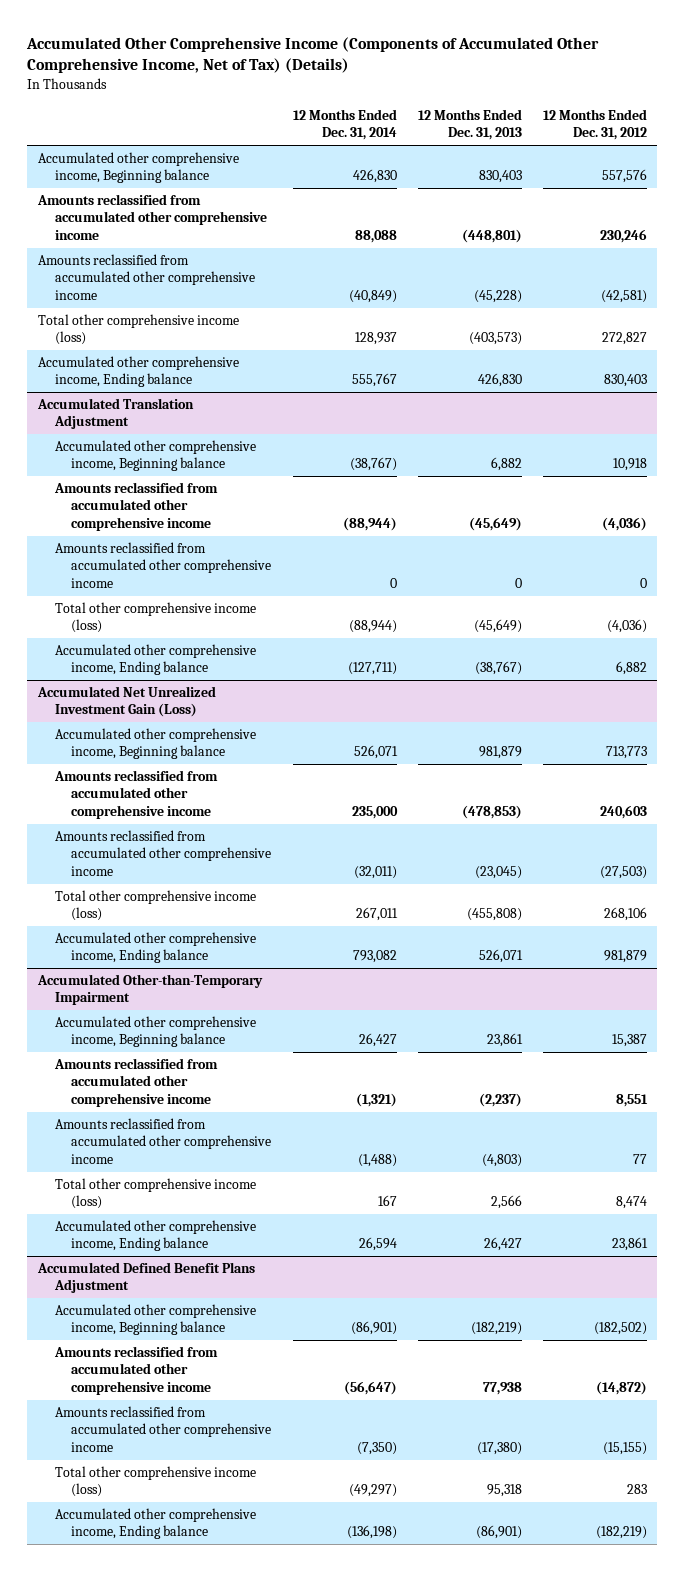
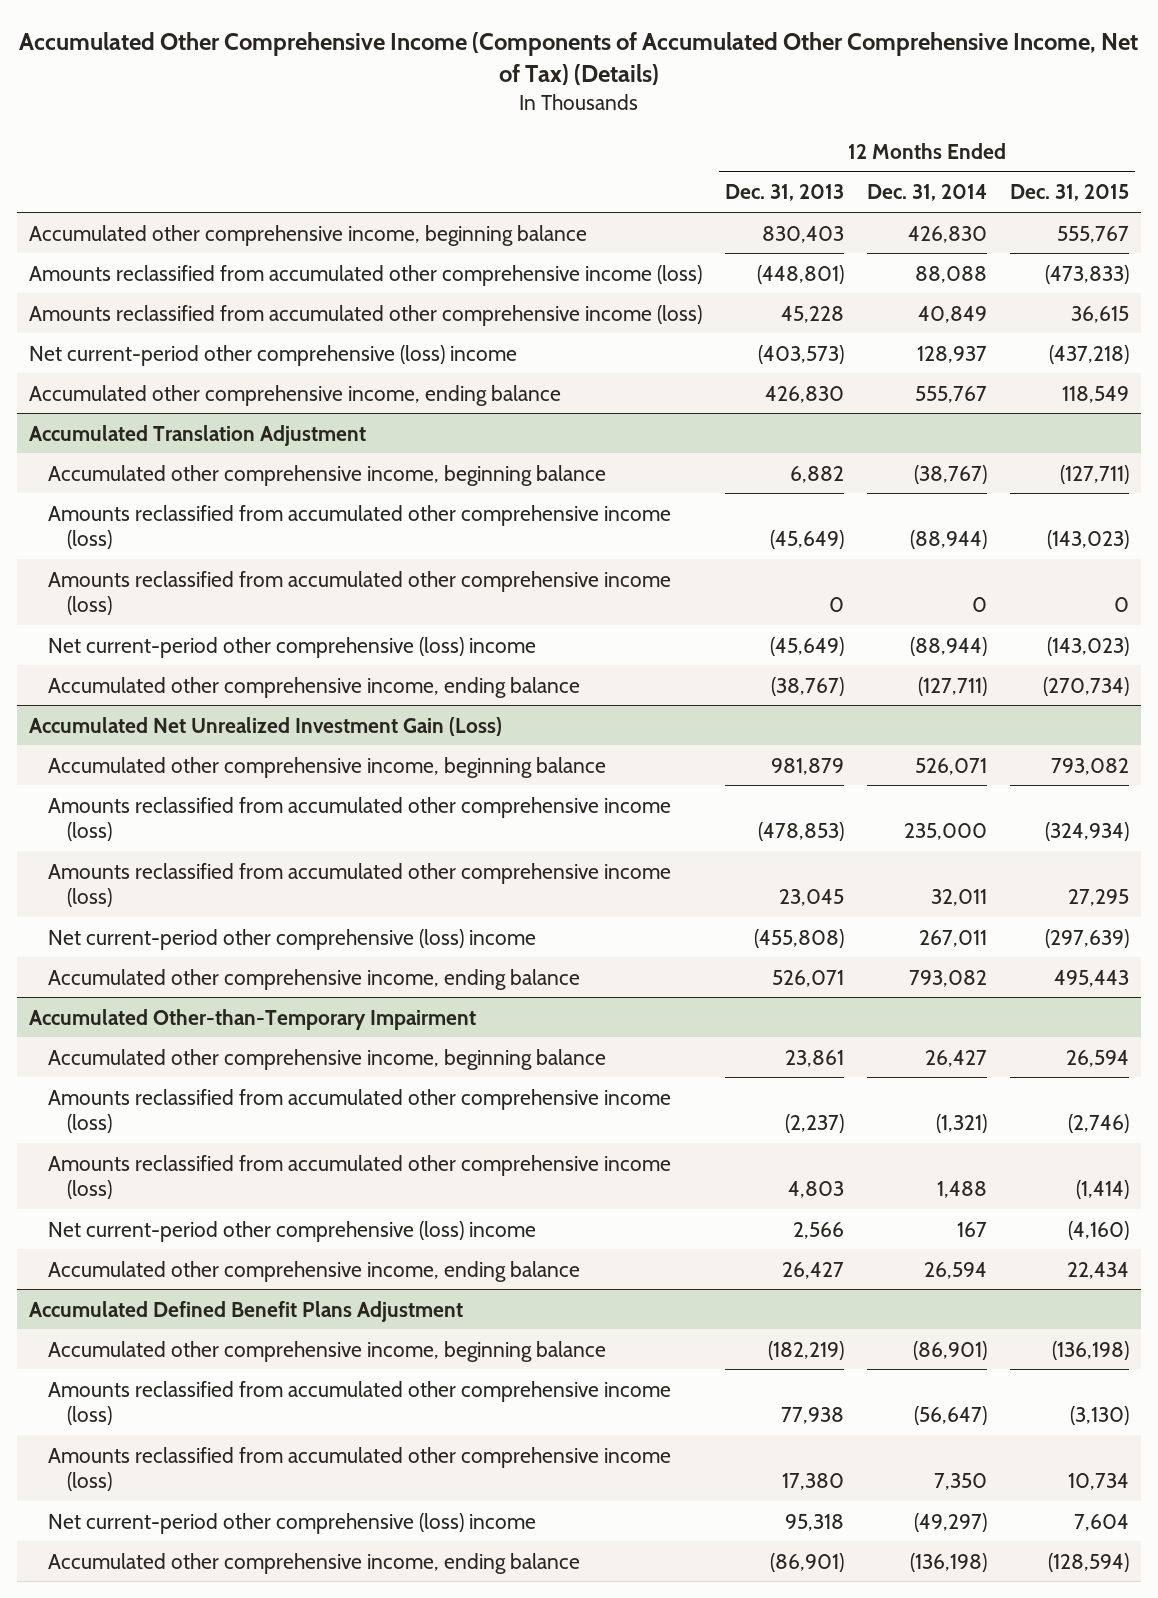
[542,109,647,141] 12 Months Ended Dec. 31, 2012 -> none
none -> [1010,184,1130,202] Dec. 31, 2015
[37,152,239,184] Accumulated other comprehensive income, Beginning balance -> [28,224,587,246] Accumulated other comprehensive income, beginning balance
[36,194,267,240] Amounts reclassified from accumulated other comprehensive income -> [28,264,702,286] Amounts reclassified from accumulated other comprehensive income (loss)
[37,254,255,300] Amounts reclassified from accumulated other comprehensive income -> [28,304,702,326] Amounts reclassified from accumulated other comprehensive income (loss)
[348,289,397,303] (40,849) -> [917,305,987,323] 40,849
[473,289,522,303] (45,228) -> [780,305,844,323] 45,228
[37,314,239,346] Total other comprehensive income (loss) -> [28,344,517,366] Net current-period other comprehensive (loss) income
[37,356,239,388] Accumulated other comprehensive income, Ending balance -> [28,384,561,406] Accumulated other comprehensive income, ending balance
[54,440,256,472] Accumulated other comprehensive income, Beginning balance -> [47,464,606,486] Accumulated other comprehensive income, beginning balance
[53,482,218,531] Amounts reclassified from accumulated other comprehensive income -> [47,504,671,549] Amounts reclassified from accumulated other comprehensive income (loss)
[54,542,272,588] Amounts reclassified from accumulated other comprehensive income -> [47,570,671,615] Amounts reclassified from accumulated other comprehensive income (loss)
[54,602,256,634] Total other comprehensive income (loss) -> [47,636,536,658] Net current-period other comprehensive (loss) income
[54,644,256,676] Accumulated other comprehensive income, Ending balance -> [47,676,580,698] Accumulated other comprehensive income, ending balance
[54,728,256,760] Accumulated other comprehensive income, Beginning balance -> [47,756,606,778] Accumulated other comprehensive income, beginning balance
[53,770,218,819] Amounts reclassified from accumulated other comprehensive income -> [47,796,671,841] Amounts reclassified from accumulated other comprehensive income (loss)
[54,830,272,876] Amounts reclassified from accumulated other comprehensive income -> [47,862,671,907] Amounts reclassified from accumulated other comprehensive income (loss)
[353,865,397,879] (32,011) -> [930,888,987,906] 32,011
[474,865,522,879] (23,045) -> [778,888,844,906] 23,045
[54,890,256,922] Total other comprehensive income (loss) -> [47,928,536,950] Net current-period other comprehensive (loss) income
[54,932,256,964] Accumulated other comprehensive income, Ending balance -> [47,968,580,990] Accumulated other comprehensive income, ending balance
[54,1016,256,1048] Accumulated other comprehensive income, Beginning balance -> [47,1048,606,1070] Accumulated other comprehensive income, beginning balance
[53,1058,218,1107] Amounts reclassified from accumulated other comprehensive income -> [47,1088,671,1133] Amounts reclassified from accumulated other comprehensive income (loss)
[54,1118,272,1164] Amounts reclassified from accumulated other comprehensive income -> [47,1154,671,1199] Amounts reclassified from accumulated other comprehensive income (loss)
[357,1153,397,1167] (1,488) -> [936,1180,987,1198] 1,488
[481,1153,522,1167] (4,803) -> [787,1180,844,1198] 4,803
[54,1178,256,1210] Total other comprehensive income (loss) -> [47,1220,536,1242] Net current-period other comprehensive (loss) income
[54,1220,256,1252] Accumulated other comprehensive income, Ending balance -> [47,1260,580,1282] Accumulated other comprehensive income, ending balance
[54,1304,256,1336] Accumulated other comprehensive income, Beginning balance -> [47,1340,606,1362] Accumulated other comprehensive income, beginning balance
[53,1346,218,1395] Amounts reclassified from accumulated other comprehensive income -> [47,1380,671,1425] Amounts reclassified from accumulated other comprehensive income (loss)
[54,1406,272,1452] Amounts reclassified from accumulated other comprehensive income -> [47,1446,671,1491] Amounts reclassified from accumulated other comprehensive income (loss)
[356,1441,397,1455] (7,350) -> [933,1472,987,1490] 7,350
[476,1441,522,1455] (17,380) -> [781,1472,844,1490] 17,380
[54,1466,256,1498] Total other comprehensive income (loss) -> [47,1512,536,1534] Net current-period other comprehensive (loss) income
[54,1508,256,1540] Accumulated other comprehensive income, Ending balance -> [47,1552,580,1574] Accumulated other comprehensive income, ending balance

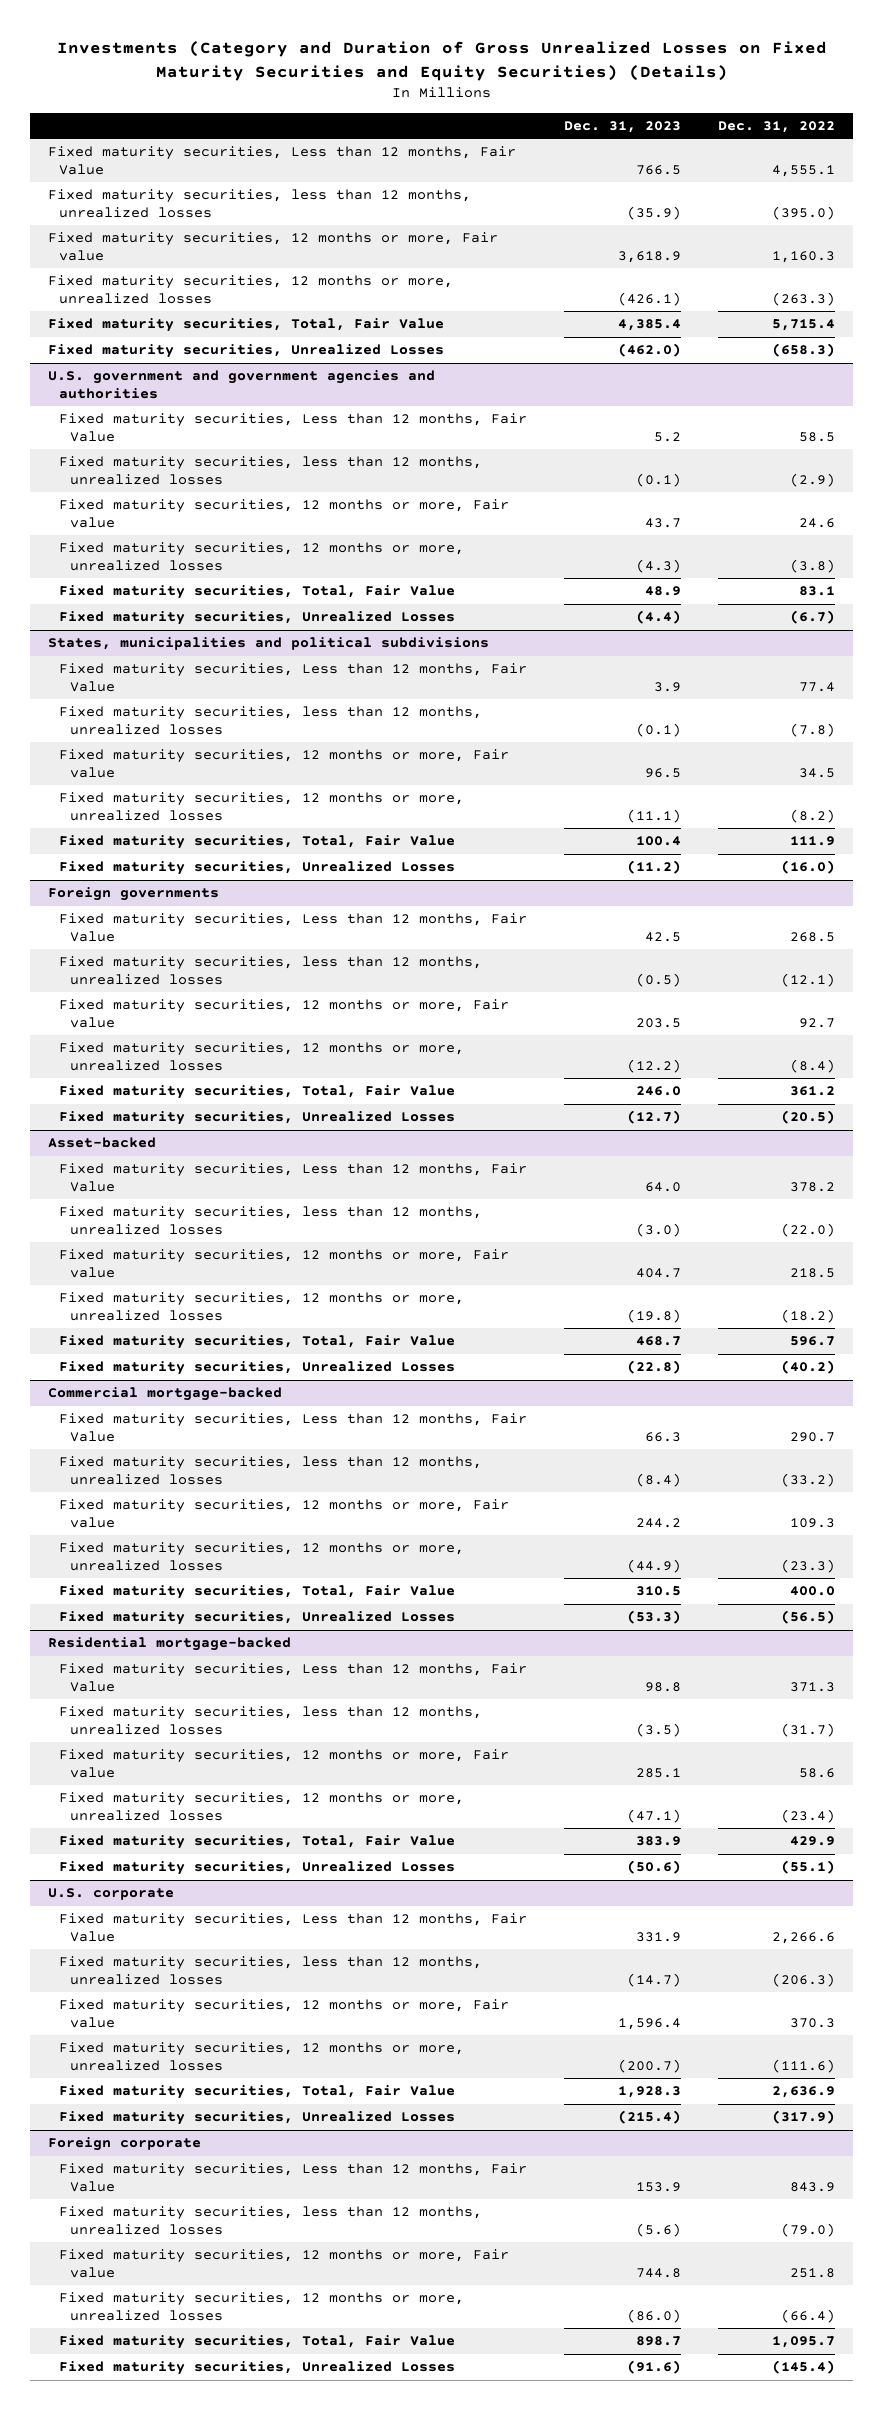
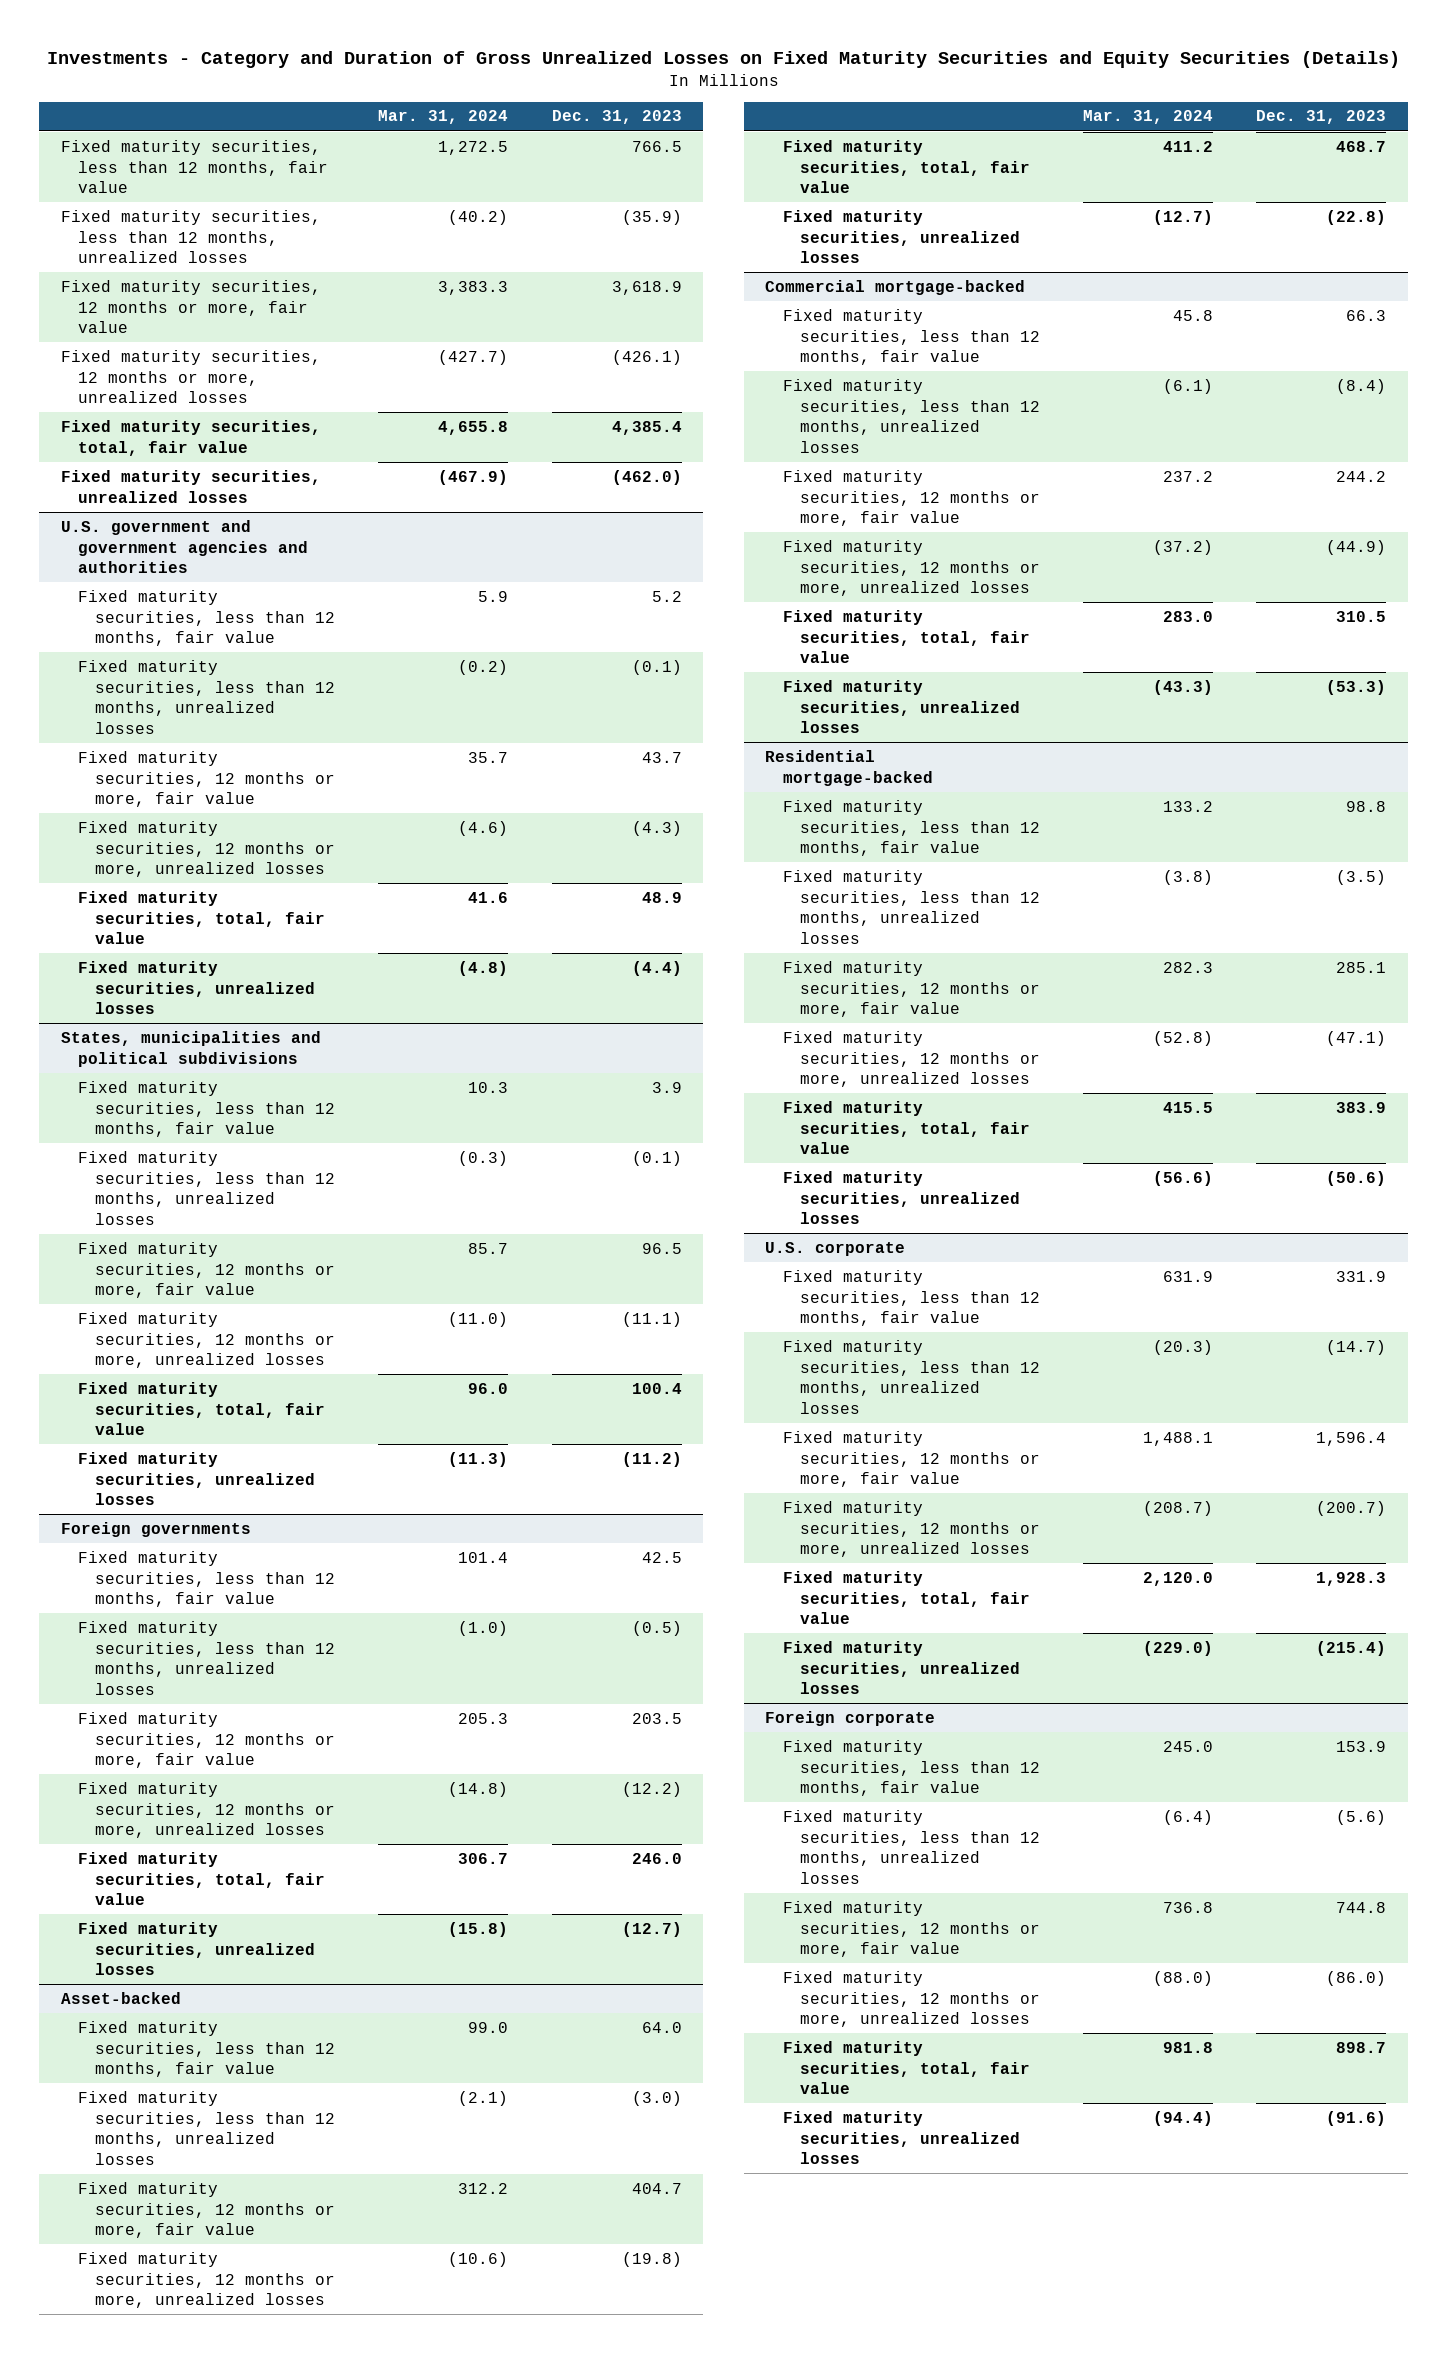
[56,41,827,81] Investments (Category and Duration of Gross Unrealized Losses on Fixed Maturity Securities and Equity Securities) (Details) -> [46,50,1400,68] Investments - Category and Duration of Gross Unrealized Losses on Fixed Maturity Securities and Equity Securities (Details)
[717,120,835,133] Dec. 31, 2022 -> none
none -> [378,110,509,125] Mar. 31, 2024
[48,146,517,176] Fixed maturity securities, Less than 12 months, Fair Value -> [60,139,328,194] Fixed maturity securities, less than 12 months, fair value
[48,232,499,262] Fixed maturity securities, 12 months or more, Fair value -> [60,279,321,334] Fixed maturity securities, 12 months or more, fair value
[48,318,445,333] Fixed maturity securities, Total, Fair Value -> [60,419,321,456] Fixed maturity securities, total, fair value
[48,344,445,359] Fixed maturity securities, Unrealized Losses -> [60,469,321,503] Fixed maturity securities, unrealized losses
[59,413,528,443] Fixed maturity securities, Less than 12 months, Fair Value -> [77,589,336,647] Fixed maturity securities, less than 12 months, fair value
[59,499,510,529] Fixed maturity securities, 12 months or more, Fair value -> [77,750,336,808] Fixed maturity securities, 12 months or more, fair value
[59,585,456,600] Fixed maturity securities, Total, Fair Value -> [77,890,326,945] Fixed maturity securities, total, fair value
[59,611,456,626] Fixed maturity securities, Unrealized Losses -> [77,960,316,1015] Fixed maturity securities, unrealized losses
[59,663,528,693] Fixed maturity securities, Less than 12 months, Fair Value -> [77,1080,336,1138] Fixed maturity securities, less than 12 months, fair value
[59,749,510,779] Fixed maturity securities, 12 months or more, Fair value -> [77,1241,336,1299] Fixed maturity securities, 12 months or more, fair value
[59,835,456,850] Fixed maturity securities, Total, Fair Value -> [77,1381,326,1436] Fixed maturity securities, total, fair value
[59,861,456,876] Fixed maturity securities, Unrealized Losses -> [77,1451,316,1506] Fixed maturity securities, unrealized losses
[59,913,528,943] Fixed maturity securities, Less than 12 months, Fair Value -> [77,1550,336,1608] Fixed maturity securities, less than 12 months, fair value
[59,999,510,1029] Fixed maturity securities, 12 months or more, Fair value -> [77,1711,336,1769] Fixed maturity securities, 12 months or more, fair value
[59,1085,456,1100] Fixed maturity securities, Total, Fair Value -> [77,1851,326,1906] Fixed maturity securities, total, fair value
[59,1111,456,1126] Fixed maturity securities, Unrealized Losses -> [77,1921,316,1976] Fixed maturity securities, unrealized losses
[59,1163,528,1193] Fixed maturity securities, Less than 12 months, Fair Value -> [77,2020,336,2078] Fixed maturity securities, less than 12 months, fair value
[59,1249,510,1279] Fixed maturity securities, 12 months or more, Fair value -> [77,2181,336,2239] Fixed maturity securities, 12 months or more, fair value
[59,1335,456,1350] Fixed maturity securities, Total, Fair Value -> [782,139,1030,194] Fixed maturity securities, total, fair value
[59,1361,456,1376] Fixed maturity securities, Unrealized Losses -> [782,209,1020,264] Fixed maturity securities, unrealized losses
[59,1413,528,1443] Fixed maturity securities, Less than 12 months, Fair Value -> [782,308,1040,366] Fixed maturity securities, less than 12 months, fair value
[59,1499,510,1529] Fixed maturity securities, 12 months or more, Fair value -> [782,469,1040,527] Fixed maturity securities, 12 months or more, fair value
[59,1585,456,1600] Fixed maturity securities, Total, Fair Value -> [782,609,1030,664] Fixed maturity securities, total, fair value
[59,1611,456,1626] Fixed maturity securities, Unrealized Losses -> [782,679,1020,734] Fixed maturity securities, unrealized losses
[59,1663,528,1693] Fixed maturity securities, Less than 12 months, Fair Value -> [782,799,1040,857] Fixed maturity securities, less than 12 months, fair value
[59,1749,510,1779] Fixed maturity securities, 12 months or more, Fair value -> [782,960,1040,1018] Fixed maturity securities, 12 months or more, fair value
[59,1835,456,1850] Fixed maturity securities, Total, Fair Value -> [782,1100,1030,1155] Fixed maturity securities, total, fair value
[59,1861,456,1876] Fixed maturity securities, Unrealized Losses -> [782,1170,1020,1225] Fixed maturity securities, unrealized losses
[59,1913,528,1943] Fixed maturity securities, Less than 12 months, Fair Value -> [782,1269,1040,1327] Fixed maturity securities, less than 12 months, fair value
[59,1999,510,2029] Fixed maturity securities, 12 months or more, Fair value -> [782,1430,1040,1488] Fixed maturity securities, 12 months or more, fair value
[59,2085,456,2100] Fixed maturity securities, Total, Fair Value -> [782,1570,1030,1625] Fixed maturity securities, total, fair value
[59,2111,456,2126] Fixed maturity securities, Unrealized Losses -> [782,1640,1020,1695] Fixed maturity securities, unrealized losses
[59,2163,528,2193] Fixed maturity securities, Less than 12 months, Fair Value -> [782,1739,1040,1797] Fixed maturity securities, less than 12 months, fair value
[59,2249,510,2279] Fixed maturity securities, 12 months or more, Fair value -> [782,1900,1040,1958] Fixed maturity securities, 12 months or more, fair value
[59,2335,456,2350] Fixed maturity securities, Total, Fair Value -> [782,2040,1030,2095] Fixed maturity securities, total, fair value
[59,2361,456,2376] Fixed maturity securities, Unrealized Losses -> [782,2110,1020,2165] Fixed maturity securities, unrealized losses

